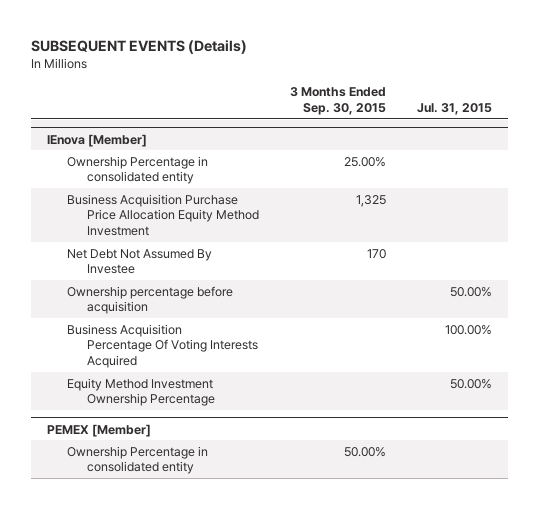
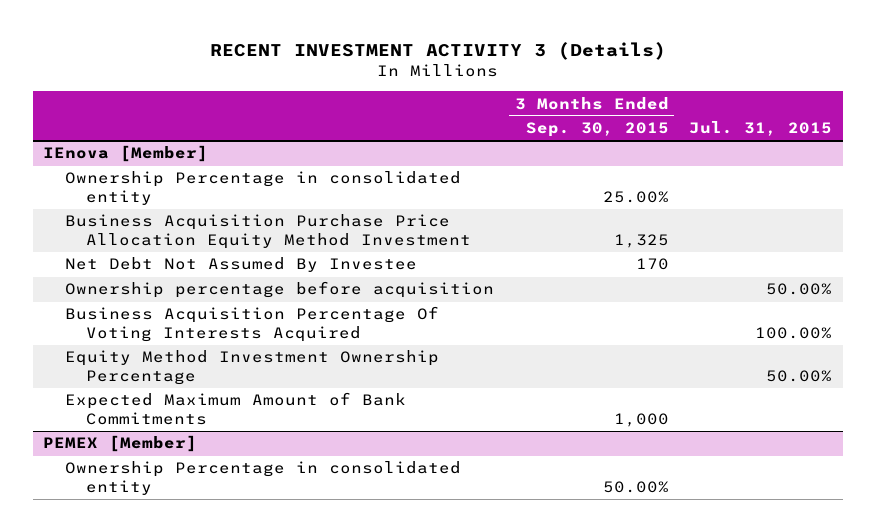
[31,39,248,54] SUBSEQUENT EVENTS (Details) -> [209,41,666,60] RECENT INVESTMENT ACTIVITY 3 (Details)
none -> [64,392,406,426] Expected Maximum Amount of Bank Commitments

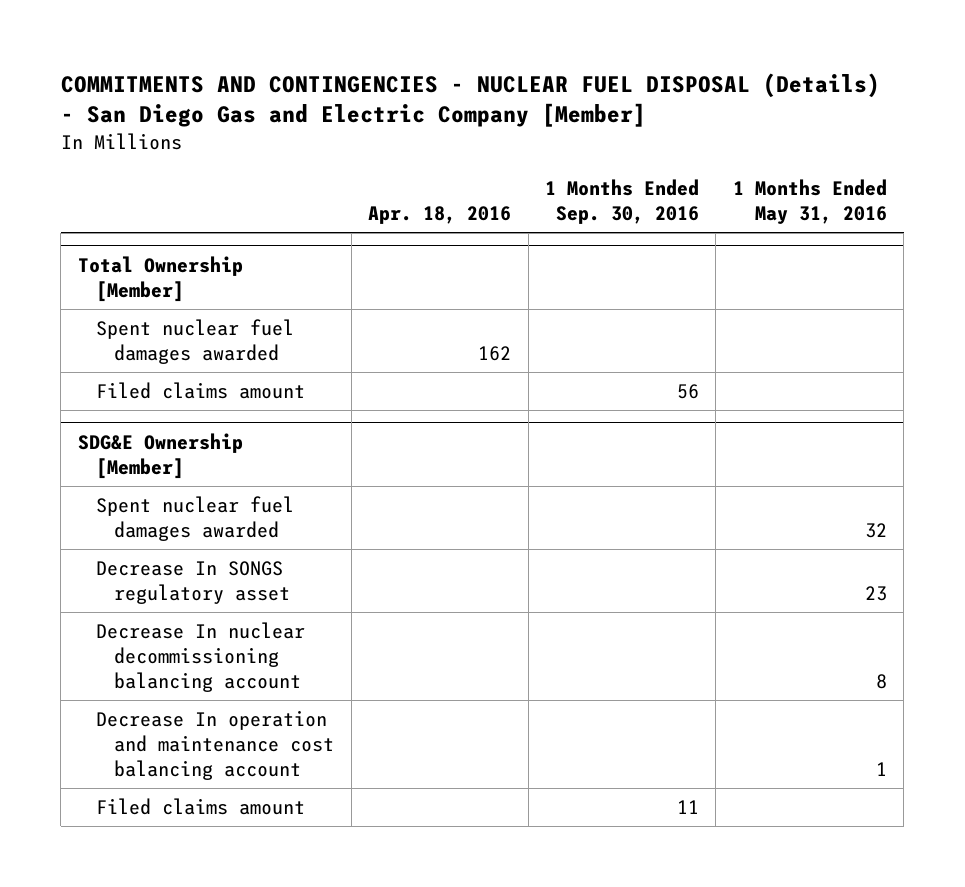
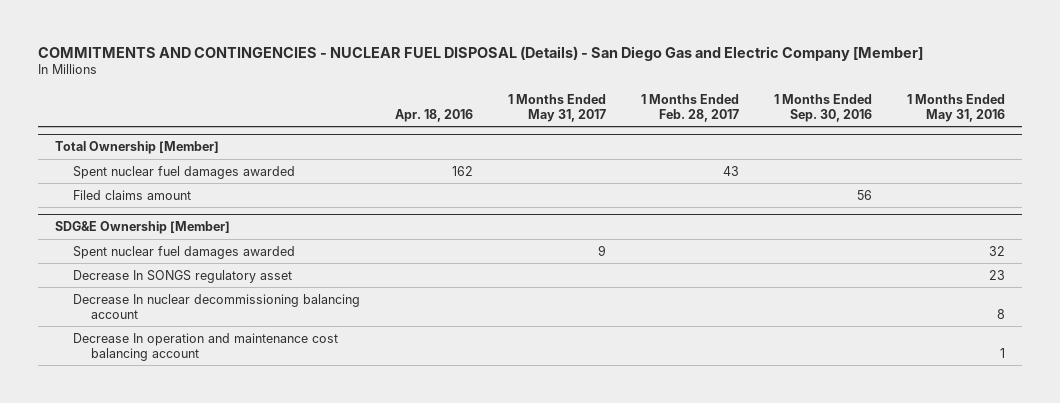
none -> [508,93,607,122] 1 Months Ended May 31, 2017
none -> [641,93,740,122] 1 Months Ended Feb. 28, 2017
[96,798,306,816] Filed claims amount -> none

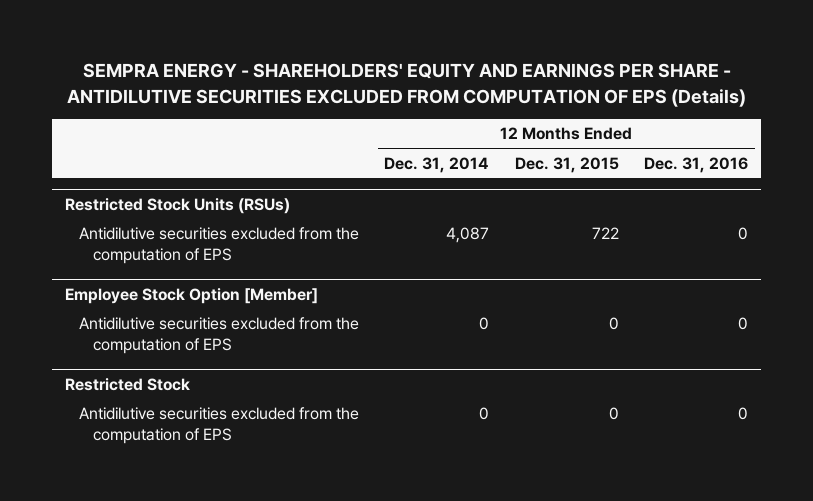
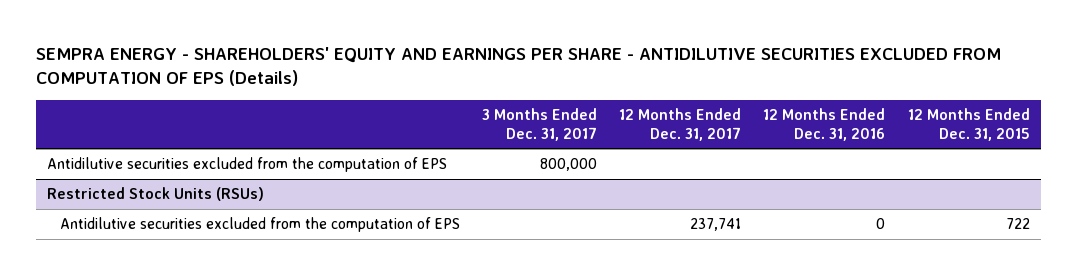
[384,156,490,173] Dec. 31, 2014 -> none
none -> [481,108,597,141] 3 Months Ended Dec. 31, 2017
none -> [619,108,742,141] 12 Months Ended Dec. 31, 2017
none -> [46,157,447,173] Antidilutive securities excluded from the computation of EPS
[65,287,319,304] Employee Stock Option [Member] -> none
[78,317,359,354] Antidilutive securities excluded from the computation of EPS -> none
[65,377,191,391] Restricted Stock -> none
[78,407,359,444] Antidilutive securities excluded from the computation of EPS -> none

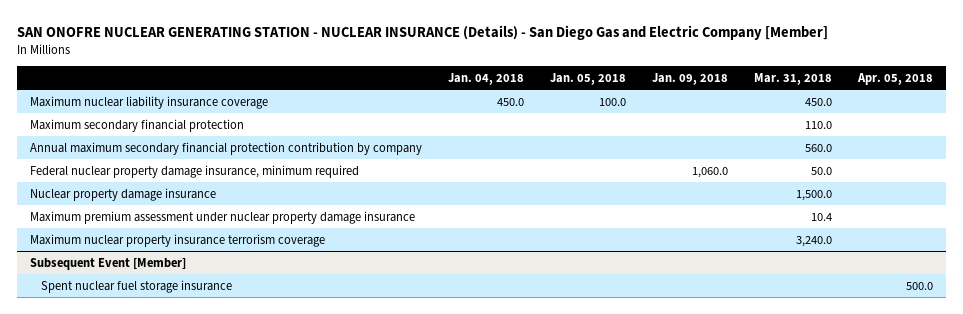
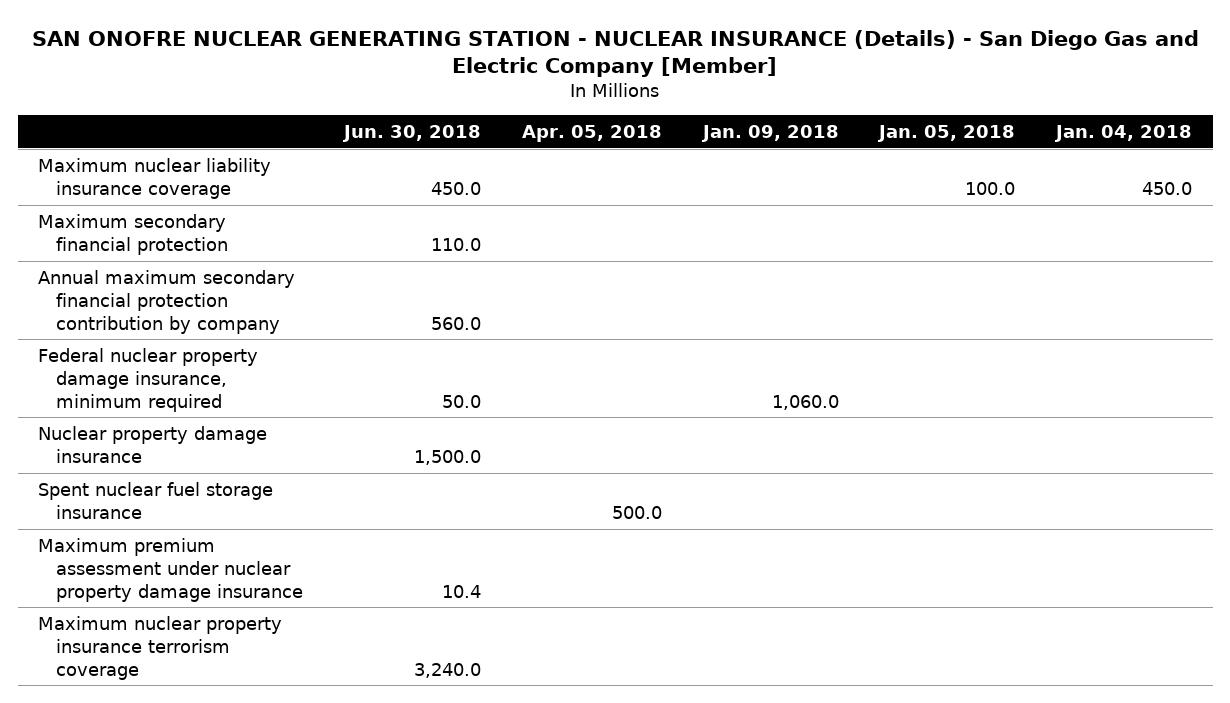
[753,72,832,85] Mar. 31, 2018 -> none
none -> [341,124,481,142] Jun. 30, 2018
none -> [38,481,274,519] Spent nuclear fuel storage insurance
[30,257,187,270] Subsequent Event [Member] -> none
[40,279,232,293] Spent nuclear fuel storage insurance -> none

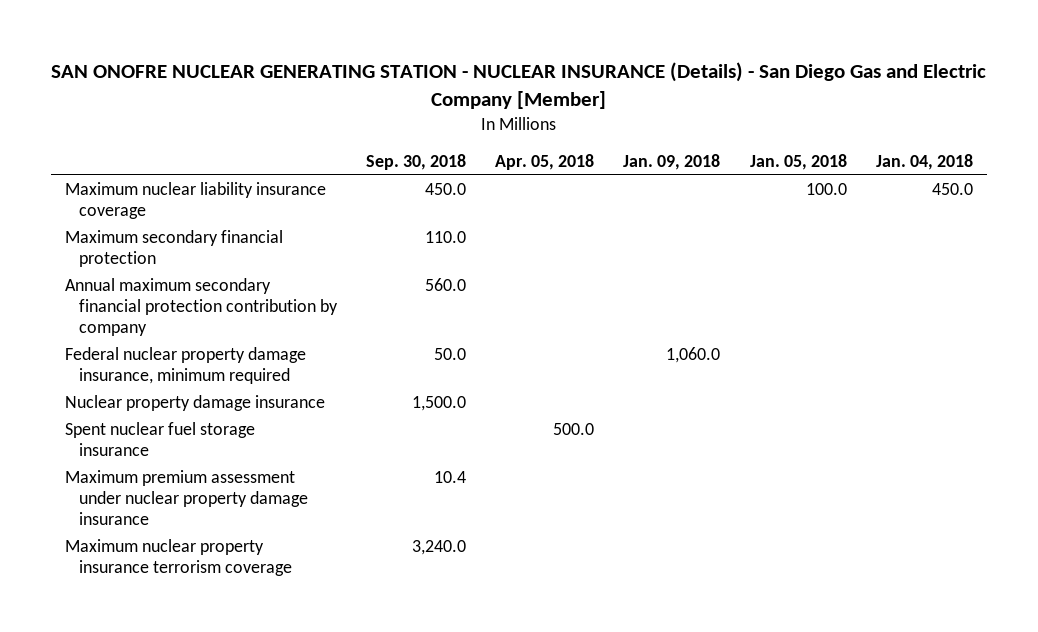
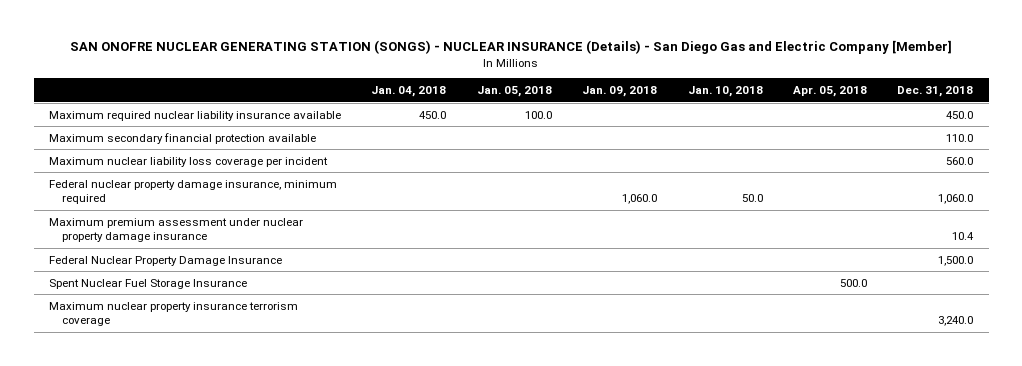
[51,62,987,109] SAN ONOFRE NUCLEAR GENERATING STATION - NUCLEAR INSURANCE (Details) - San Diego Gas and Electric Company [Member] -> [70,40,953,55] SAN ONOFRE NUCLEAR GENERATING STATION (SONGS) - NUCLEAR INSURANCE (Details) - San Diego Gas and Electric Company [Member]
[365,153,466,170] Sep. 30, 2018 -> none
none -> [687,86,763,98] Jan. 10, 2018
none -> [897,86,974,98] Dec. 31, 2018
[65,182,327,220] Maximum nuclear liability insurance coverage -> [48,110,341,121] Maximum required nuclear liability insurance available
[65,230,284,268] Maximum secondary financial protection -> [48,132,316,144] Maximum secondary financial protection available
[65,278,338,337] Annual maximum secondary financial protection contribution by company -> [48,156,328,167] Maximum nuclear liability loss coverage per incident
[65,395,326,412] Nuclear property damage insurance -> none
[65,422,256,457] Spent nuclear fuel storage insurance -> none
none -> [48,255,282,266] Federal Nuclear Property Damage Insurance
none -> [48,278,247,289] Spent Nuclear Fuel Storage Insurance

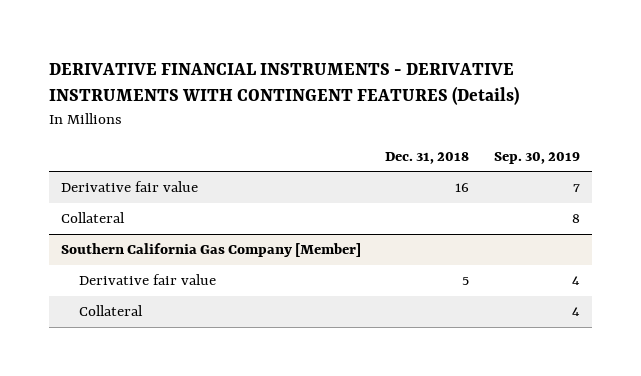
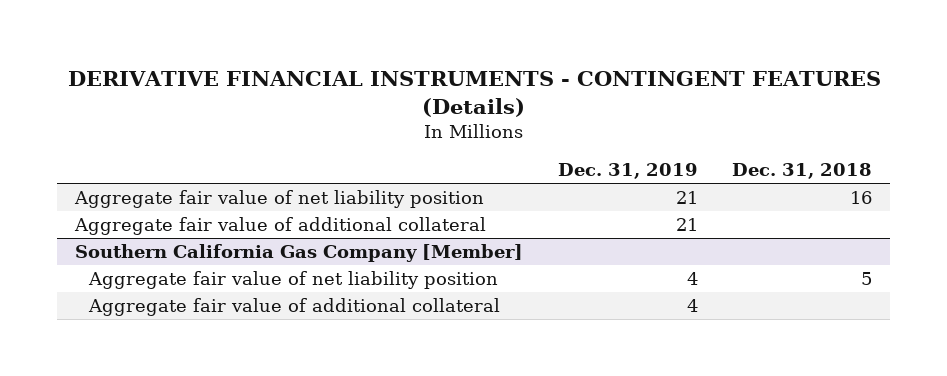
[48,62,519,106] DERIVATIVE FINANCIAL INSTRUMENTS - DERIVATIVE INSTRUMENTS WITH CONTINGENT FEATURES (Details) -> [67,70,881,117] DERIVATIVE FINANCIAL INSTRUMENTS - CONTINGENT FEATURES (Details)
[493,151,580,164] Sep. 30, 2019 -> none
none -> [557,163,698,180] Dec. 31, 2019
[60,181,198,193] Derivative fair value -> [73,190,484,209] Aggregate fair value of net liability position
[60,212,125,224] Collateral -> [73,217,486,236] Aggregate fair value of additional collateral
[79,274,217,286] Derivative fair value -> [88,271,499,290] Aggregate fair value of net liability position
[79,305,144,317] Collateral -> [88,298,501,317] Aggregate fair value of additional collateral

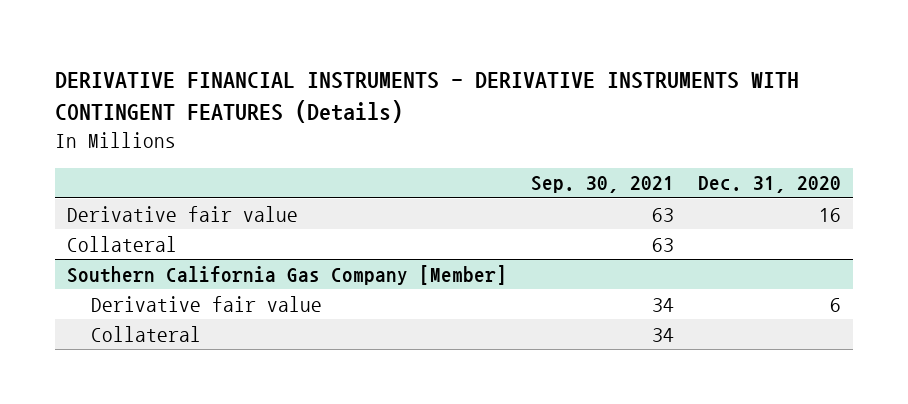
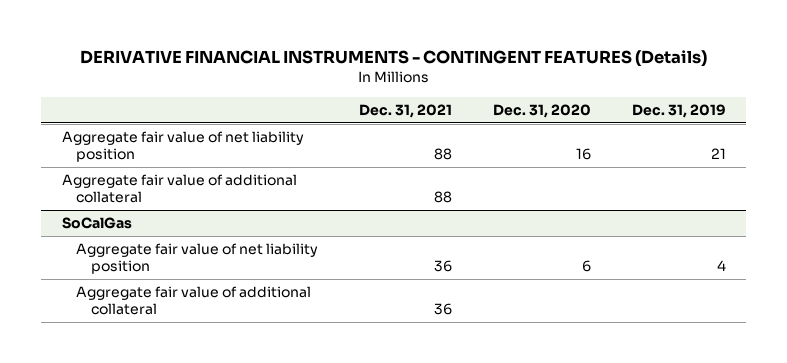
[54,71,799,124] DERIVATIVE FINANCIAL INSTRUMENTS - DERIVATIVE INSTRUMENTS WITH CONTINGENT FEATURES (Details) -> [79,50,707,68] DERIVATIVE FINANCIAL INSTRUMENTS - CONTINGENT FEATURES (Details)
[530,176,674,194] Sep. 30, 2021 -> none
none -> [359,103,453,118] Dec. 31, 2021
none -> [631,103,726,118] Dec. 31, 2019
[66,205,298,222] Derivative fair value -> [61,131,304,162] Aggregate fair value of net liability position
[66,235,177,252] Collateral -> [61,174,297,203] Aggregate fair value of additional collateral
[66,264,507,285] Southern California Gas Company [Member] -> [61,217,132,230] SoCalGas
[90,295,322,312] Derivative fair value -> [76,243,319,274] Aggregate fair value of net liability position
[90,325,201,342] Collateral -> [76,286,312,315] Aggregate fair value of additional collateral

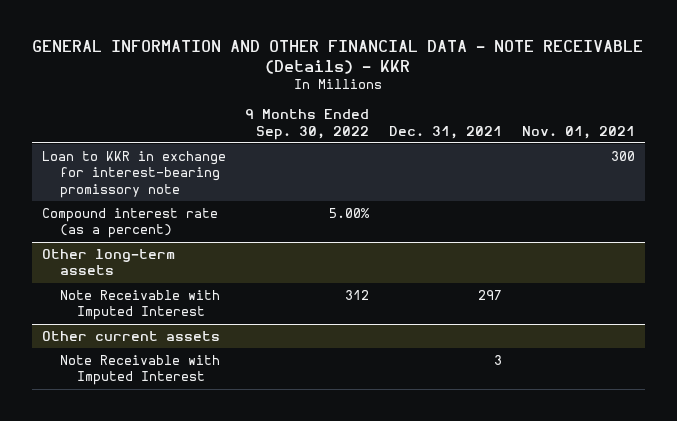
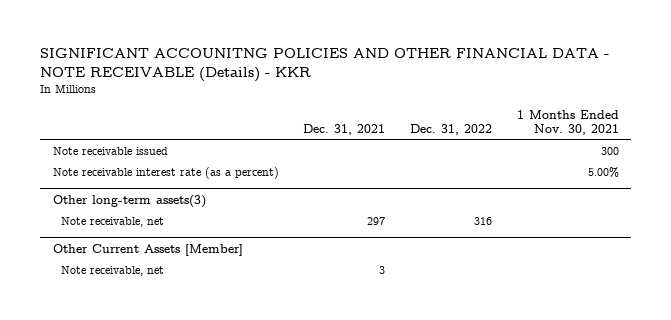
[32,39,644,74] GENERAL INFORMATION AND OTHER FINANCIAL DATA - NOTE RECEIVABLE (Details) - KKR -> [40,48,610,82] SIGNIFICANT ACCOUNITNG POLICIES AND OTHER FINANCIAL DATA - NOTE RECEIVABLE (Details) - KKR
[245,109,370,140] 9 Months Ended Sep. 30, 2022 -> none
[521,125,635,139] Nov. 01, 2021 -> none
none -> [410,123,493,135] Dec. 31, 2022
none -> [516,110,619,135] 1 Months Ended Nov. 30, 2021
[41,249,175,276] Other long-term assets -> none
[59,290,220,321] Note Receivable with Imputed Interest -> none
[41,151,226,198] Loan to KKR in exchange for interest-bearing promissory note -> [52,146,168,155] Note receivable issued
[41,208,218,239] Compound interest rate (as a percent) -> [52,166,279,179] Note receivable interest rate (as a percent)
none -> [52,194,206,208] Other long-term assets(3)
none -> [60,216,164,227] Note receivable, net
[41,331,220,342] Other current assets -> [52,243,243,256] Other Current Assets [Member]
[59,355,220,386] Note Receivable with Imputed Interest -> [60,265,164,276] Note receivable, net

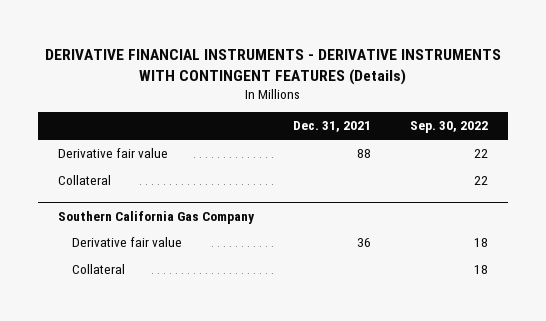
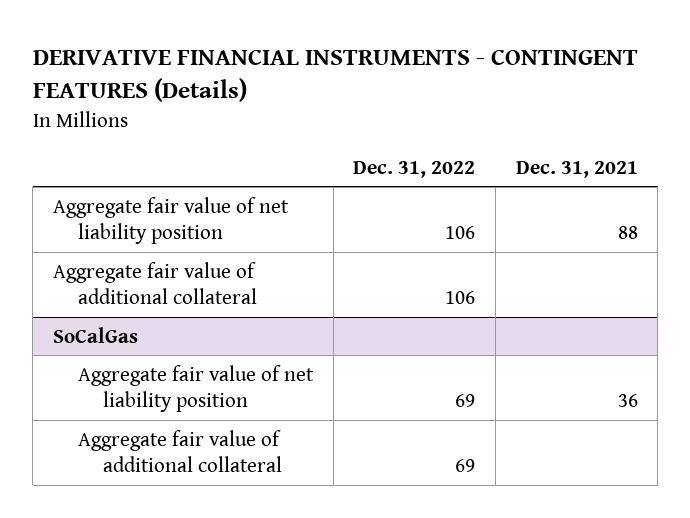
[45,48,502,85] DERIVATIVE FINANCIAL INSTRUMENTS - DERIVATIVE INSTRUMENTS WITH CONTINGENT FEATURES (Details) -> [32,49,638,103] DERIVATIVE FINANCIAL INSTRUMENTS - CONTINGENT FEATURES (Details)
[410,121,489,134] Sep. 30, 2022 -> none
none -> [353,161,476,179] Dec. 31, 2022
[58,148,169,159] Derivative fair value -> [52,196,289,245] Aggregate fair value of net liability position
[58,175,112,186] Collateral -> [52,261,257,305] Aggregate fair value of additional collateral
[58,210,256,224] Southern California Gas Company -> [52,326,138,343] SoCalGas
[72,237,183,248] Derivative fair value -> [77,364,314,413] Aggregate fair value of net liability position
[72,264,126,275] Collateral -> [77,429,283,473] Aggregate fair value of additional collateral

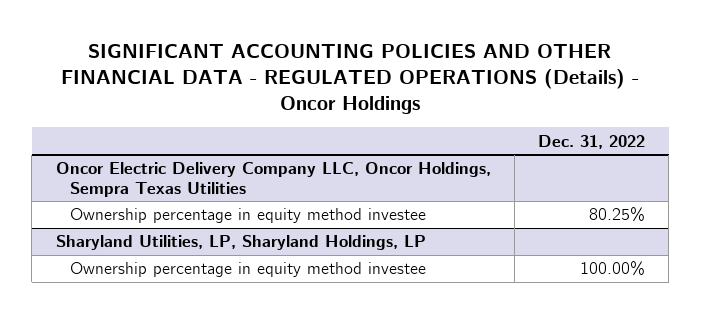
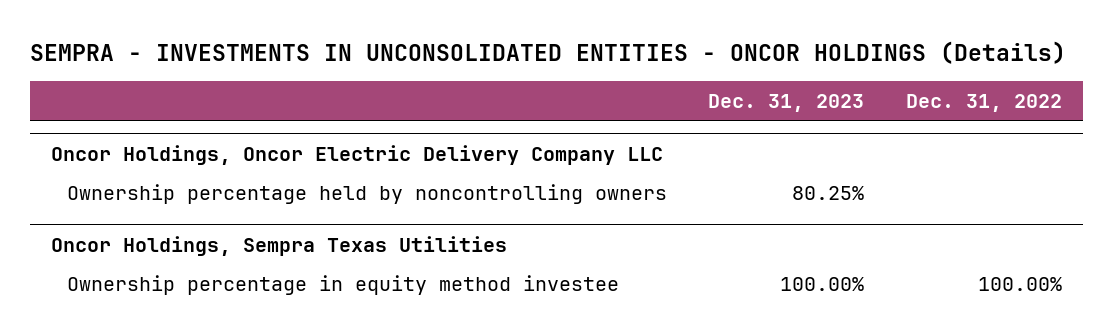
[61,44,640,115] SIGNIFICANT ACCOUNTING POLICIES AND OTHER FINANCIAL DATA - REGULATED OPERATIONS (Details) - Oncor Holdings -> [29,41,1066,65] SEMPRA - INVESTMENTS IN UNCONSOLIDATED ENTITIES - ONCOR HOLDINGS (Details)
none -> [708,94,865,113] Dec. 31, 2023
[70,208,427,224] Ownership percentage in equity method investee -> none
[55,162,491,197] Oncor Electric Delivery Company LLC, Oncor Holdings, Sempra Texas Utilities -> [50,144,663,165] Oncor Holdings, Oncor Electric Delivery Company LLC
none -> [66,183,667,204] Ownership percentage held by noncontrolling owners
[55,235,426,251] Sharyland Utilities, LP, Sharyland Holdings, LP -> [50,235,507,256] Oncor Holdings, Sempra Texas Utilities

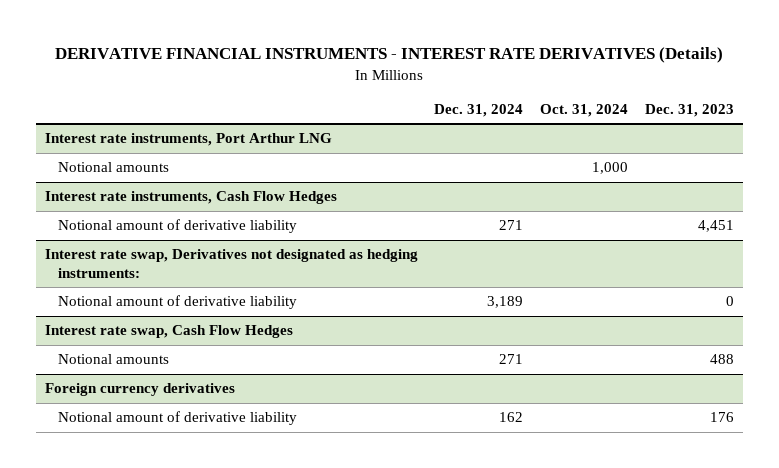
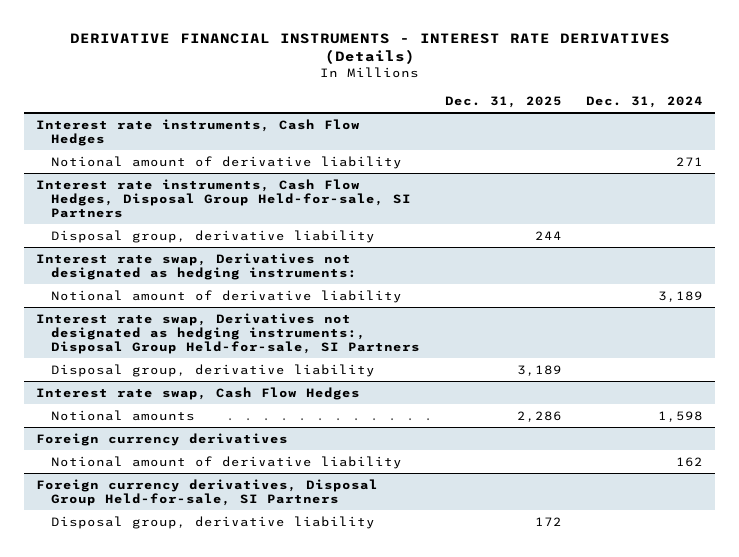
[540,103,629,117] Oct. 31, 2024 -> none
[645,103,735,117] Dec. 31, 2023 -> none
none -> [444,95,562,108] Dec. 31, 2025
[44,133,332,147] Interest rate instruments, Port Arthur LNG -> none
[57,162,169,173] Notional amounts -> none
none -> [36,178,412,218] Interest rate instruments, Cash Flow Hedges, Disposal Group Held-for-sale, SI Partners
none -> [51,229,376,243] Disposal group, derivative liability
none -> [36,312,421,354] Interest rate swap, Derivatives not designated as hedging instruments:, Disposal Group Held-for-sale, SI Partners
none -> [51,363,376,377] Disposal group, derivative liability
[499,354,524,365] 271 -> [657,410,703,422] 1,598
none -> [36,478,379,506] Foreign currency derivatives, Disposal Group Held-for-sale, SI Partners
none -> [51,515,376,529] Disposal group, derivative liability

